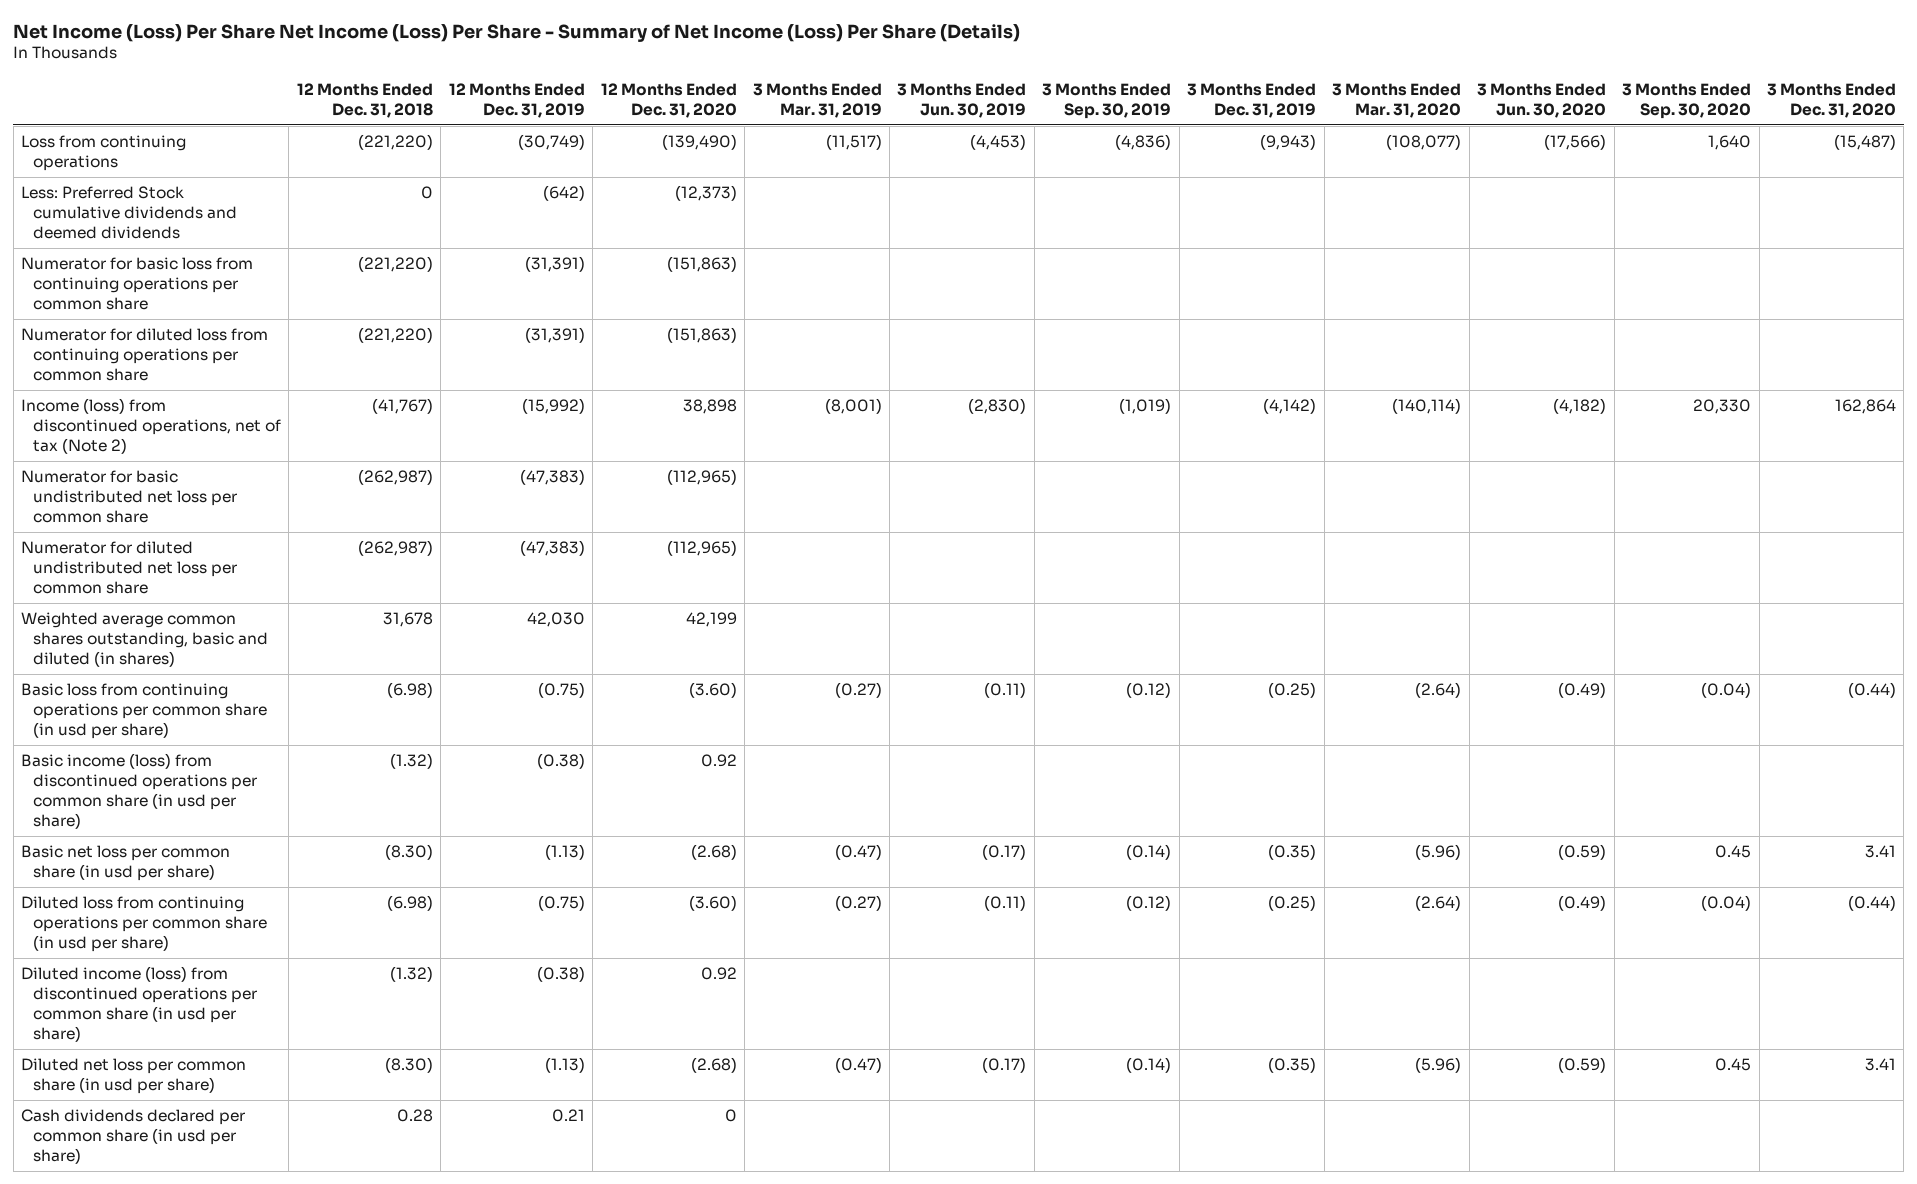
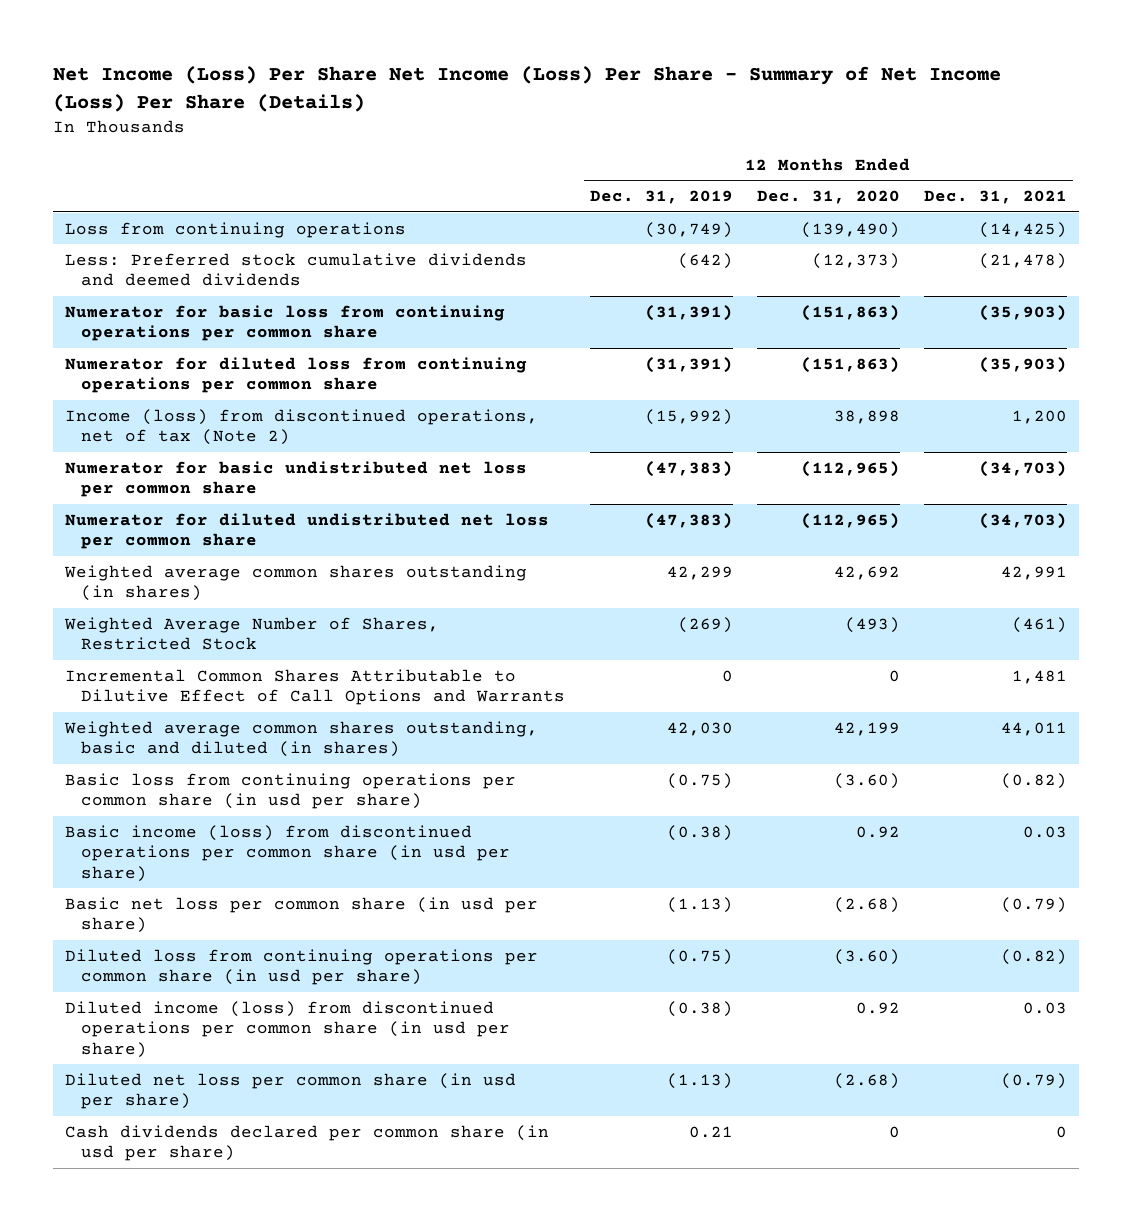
[296,83,433,119] 12 Months Ended Dec. 31, 2018 -> none
[752,83,882,119] 3 Months Ended Mar. 31, 2019 -> none
[897,83,1027,119] 3 Months Ended Jun. 30, 2019 -> none
[1042,83,1172,120] 3 Months Ended Sep. 30, 2019 -> none
[1187,83,1317,119] 3 Months Ended Dec. 31, 2019 -> none
[1332,83,1462,119] 3 Months Ended Mar. 31, 2020 -> none
[1477,83,1607,119] 3 Months Ended Jun. 30, 2020 -> none
[1622,83,1752,120] 3 Months Ended Sep. 30, 2020 -> none
[1766,83,1896,119] 3 Months Ended Dec. 31, 2020 -> none
none -> [924,190,1068,205] Dec. 31, 2021
[21,186,237,240] Less: Preferred Stock cumulative dividends and deemed dividends -> [64,252,527,287] Less: Preferred stock cumulative dividends and deemed dividends
none -> [63,564,527,602] Weighted average common shares outstanding (in shares)
none -> [63,616,439,651] Weighted Average Number of Shares, Restricted Stock
none -> [64,668,566,706] Incremental Common Shares Attributable to Dilutive Effect of Call Options and Warrants

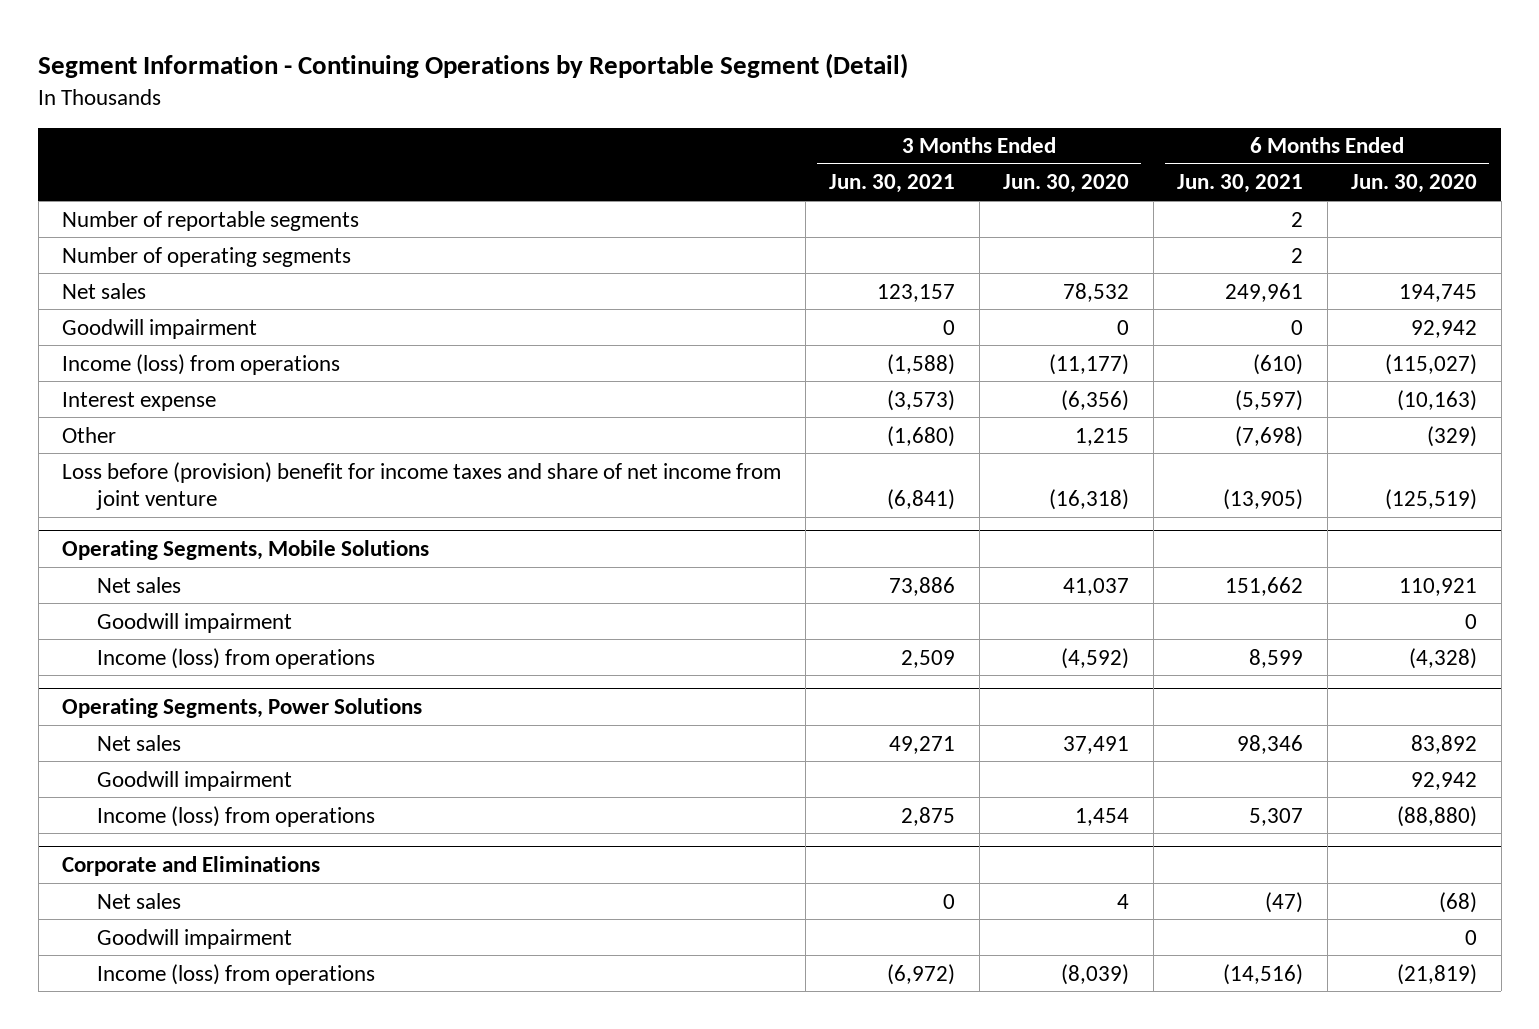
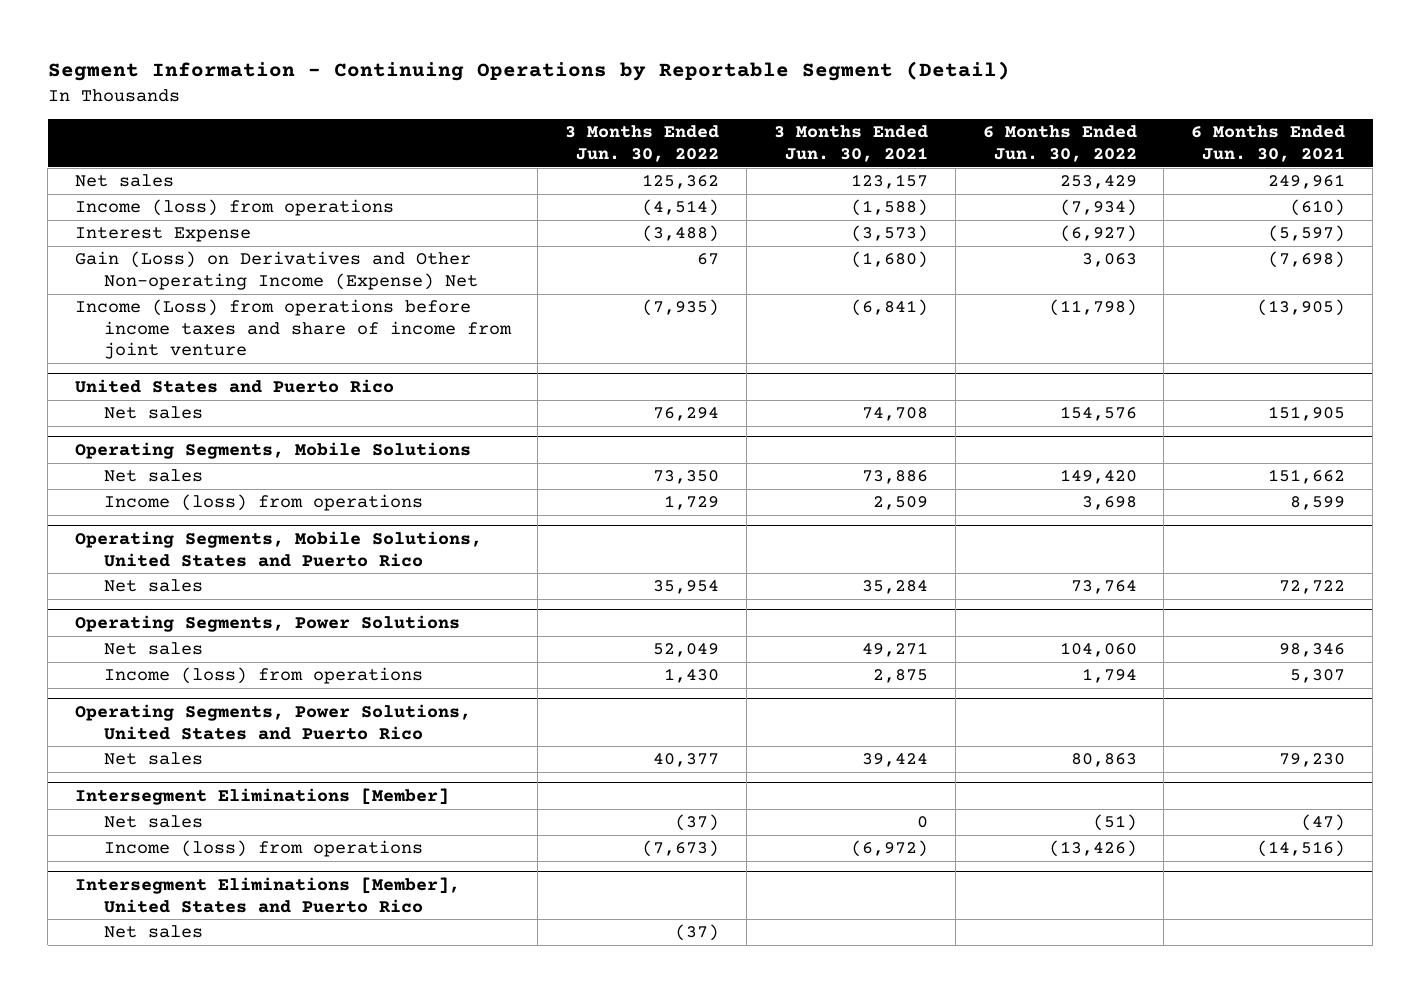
[1003,174,1130,194] Jun. 30, 2020 -> none
[1351,174,1478,194] Jun. 30, 2020 -> none
none -> [565,125,720,162] 3 Months Ended Jun. 30, 2022
none -> [982,125,1137,162] 6 Months Ended Jun. 30, 2022
[62,210,360,231] Number of reportable segments -> none
[62,246,352,267] Number of operating segments -> none
[62,318,258,339] Goodwill impairment -> none
[62,391,217,411] Interest expense -> [74,227,251,243] Interest Expense
[62,426,117,443] Other -> [74,251,478,290] Gain (Loss) on Derivatives and Other Non-operating Income (Expense) Net
[62,461,782,510] Loss before (provision) benefit for income taxes and share of net income from joint venture -> [74,299,512,360] Income (Loss) from operations before income taxes and share of income from joint venture
none -> [74,379,394,394] United States and Puerto Rico
none -> [103,406,203,420] Net sales
[96,612,292,633] Goodwill impairment -> none
none -> [74,531,482,567] Operating Segments, Mobile Solutions, United States and Puerto Rico
none -> [103,579,203,593] Net sales
[96,770,292,791] Goodwill impairment -> none
[62,856,321,877] Corporate and Eliminations -> none
none -> [74,704,471,740] Operating Segments, Power Solutions, United States and Puerto Rico
none -> [103,752,203,766] Net sales
none -> [74,788,449,806] Intersegment Eliminations [Member]
[96,928,292,949] Goodwill impairment -> none
none -> [74,877,460,913] Intersegment Eliminations [Member], United States and Puerto Rico
none -> [103,925,203,939] Net sales

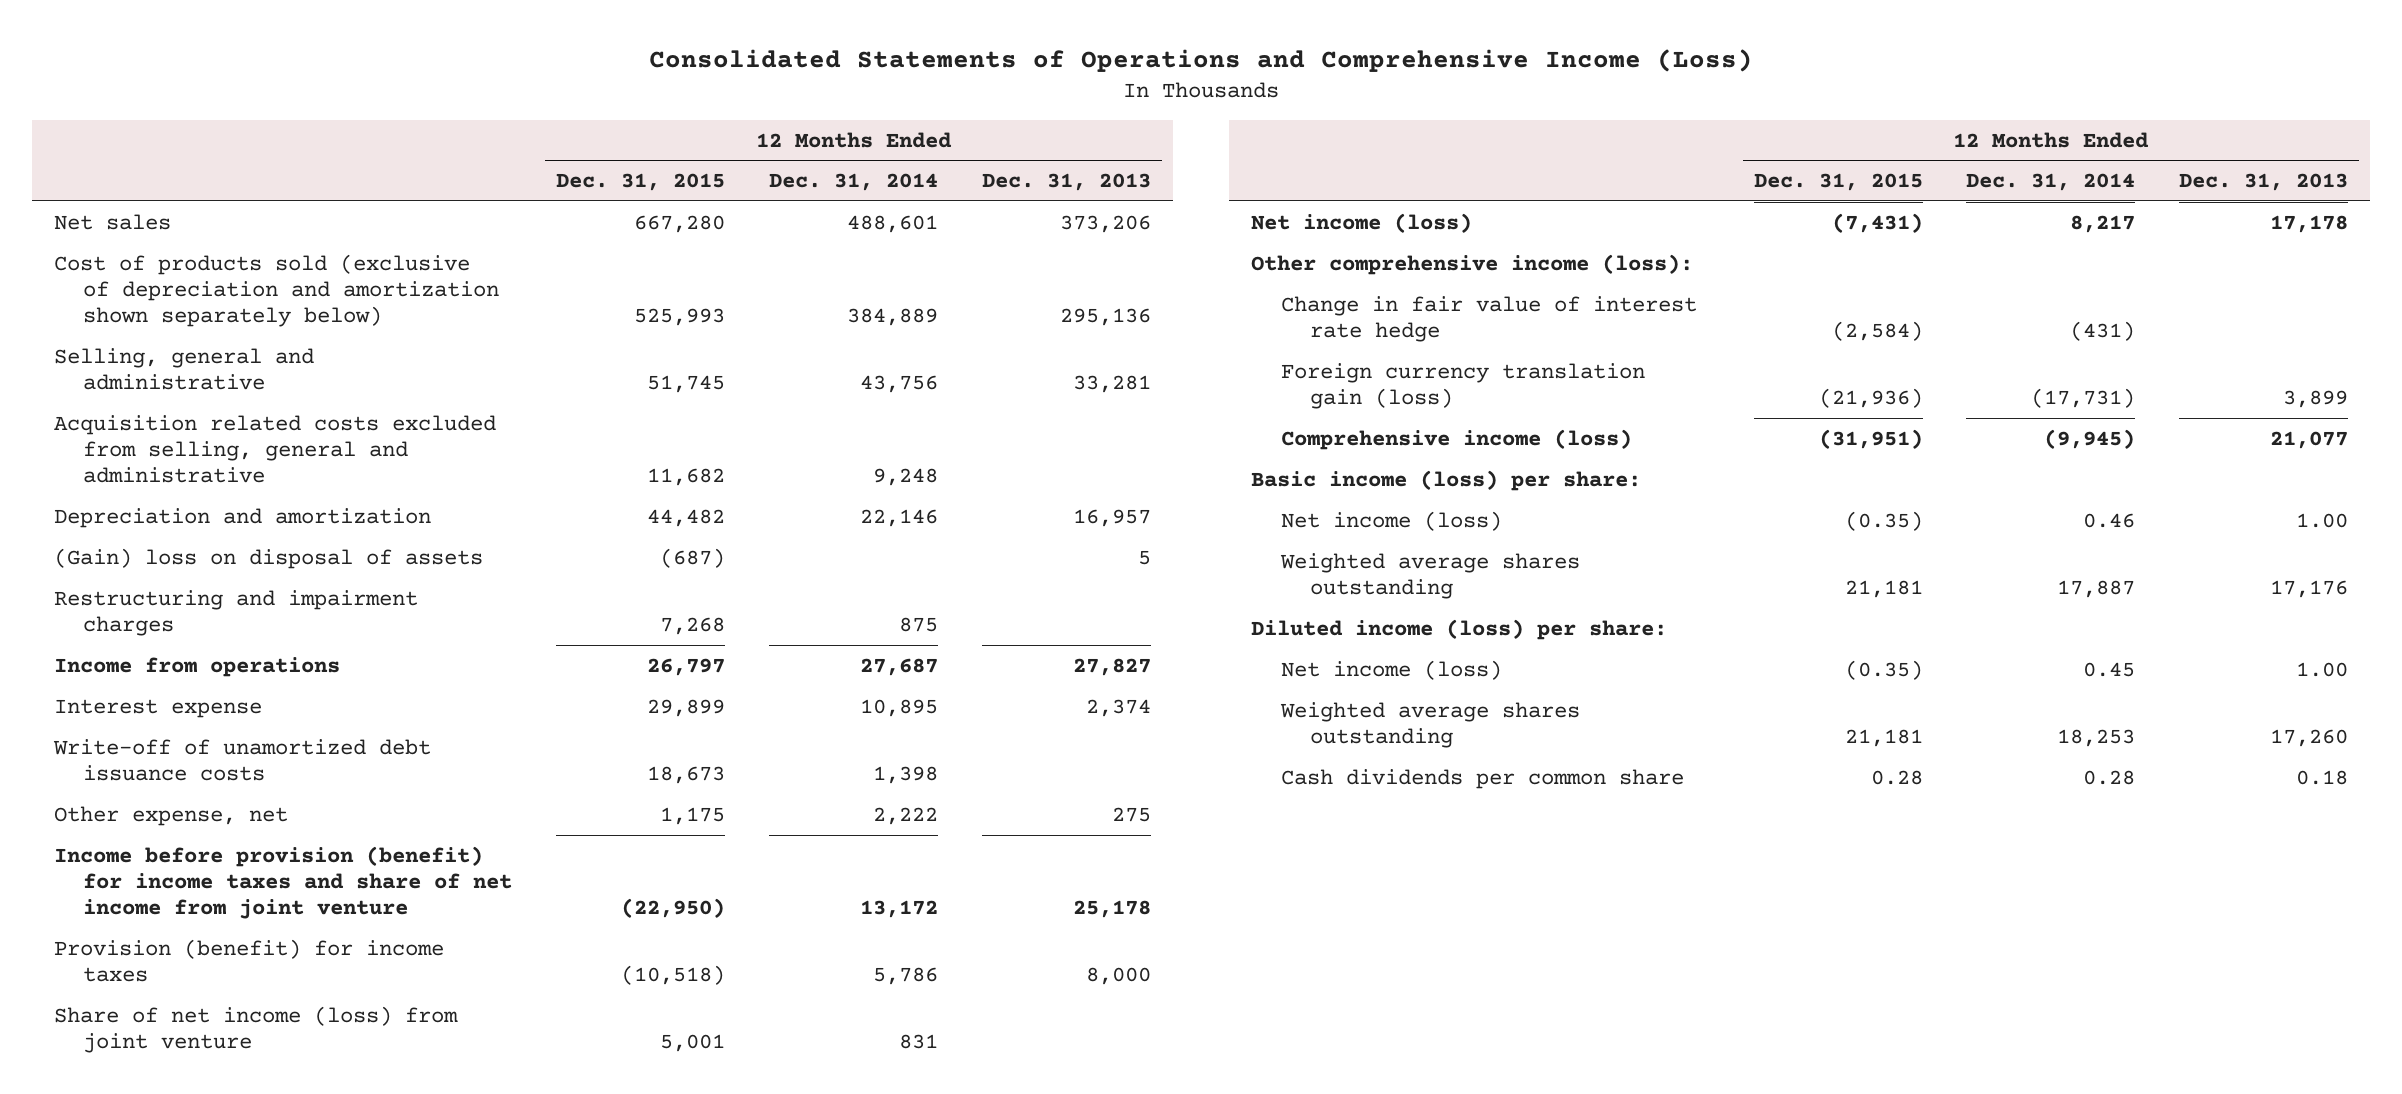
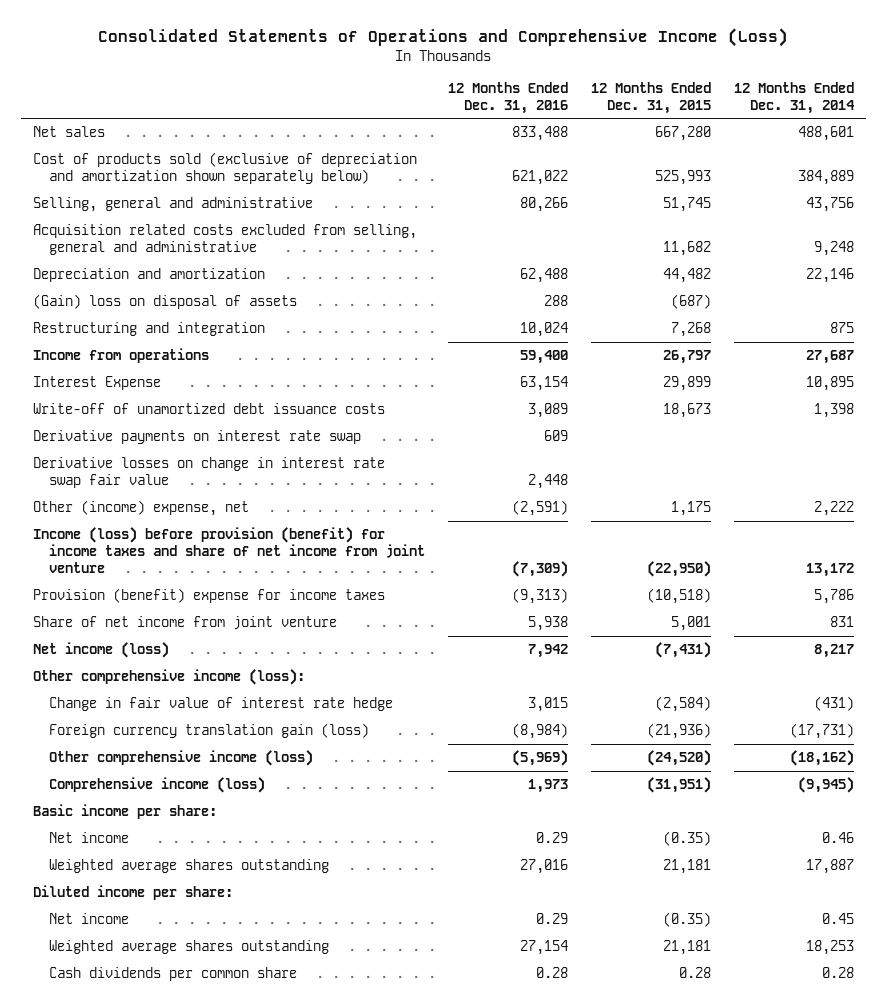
[981,173,1151,192] Dec. 31, 2013 -> none
none -> [447,81,568,114] 12 Months Ended Dec. 31, 2016
[53,589,418,637] Restructuring and impairment charges -> [32,322,265,337] Restructuring and integration
[53,698,262,718] Interest expense -> [32,376,161,391] Interest Expense
none -> [32,430,361,445] Derivative payments on interest rate swap
none -> [32,457,385,489] Derivative losses on change in interest rate swap fair value
[53,805,288,826] Other expense, net -> [32,500,249,517] Other (income) expense, net
[53,845,513,920] Income before provision (benefit) for income taxes and share of net income from joint venture -> [32,527,425,574] Income (loss) before provision (benefit) for income taxes and share of net income from joint venture
[53,938,444,983] Provision (benefit) for income taxes -> [32,588,385,604] Provision (benefit) expense for income taxes
[53,1005,458,1054] Share of net income (loss) from joint venture -> [32,616,337,631] Share of net income from joint venture
none -> [48,750,313,767] Other comprehensive income (loss)
[1251,469,1642,491] Basic income (loss) per share: -> [32,804,217,820] Basic income per share:
[1280,510,1502,531] Net income (loss) -> [48,832,129,844] Net income
[1251,618,1668,640] Diluted income (loss) per share: -> [32,885,233,901] Diluted income per share:
[1280,659,1502,680] Net income (loss) -> [48,913,129,925] Net income

